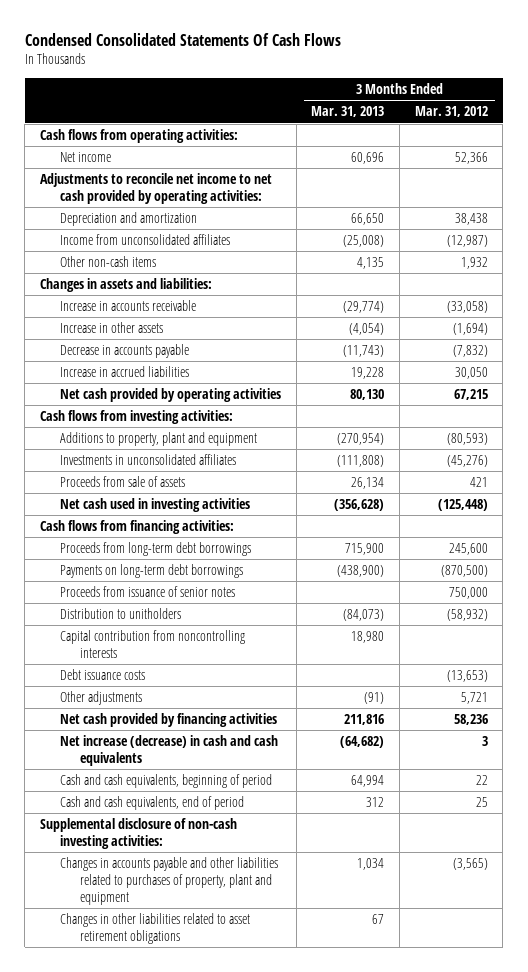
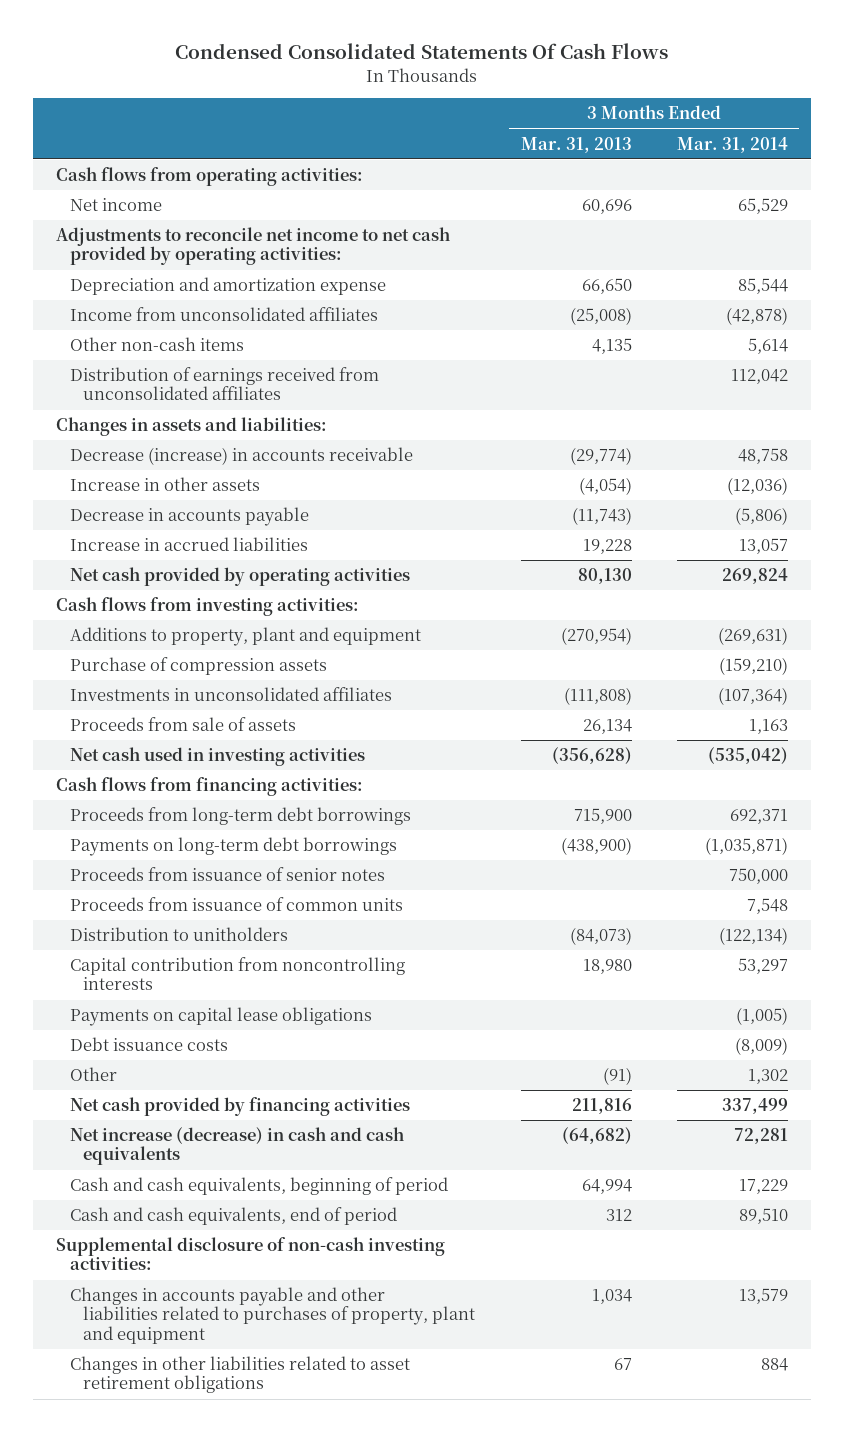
[414,106,488,118] Mar. 31, 2012 -> none
none -> [676,136,788,153] Mar. 31, 2014
[59,211,197,226] Depreciation and amortization -> [69,277,386,296] Depreciation and amortization expense
none -> [69,367,379,401] Distribution of earnings received from unconsolidated affiliates
[59,299,196,311] Increase in accounts receivable -> [69,447,413,466] Decrease (increase) in accounts receivable
none -> [69,657,327,676] Purchase of compression assets
none -> [69,897,403,912] Proceeds from issuance of common units
none -> [69,1007,372,1027] Payments on capital lease obligations
[59,690,142,705] Other adjustments -> [69,1067,117,1082] Other

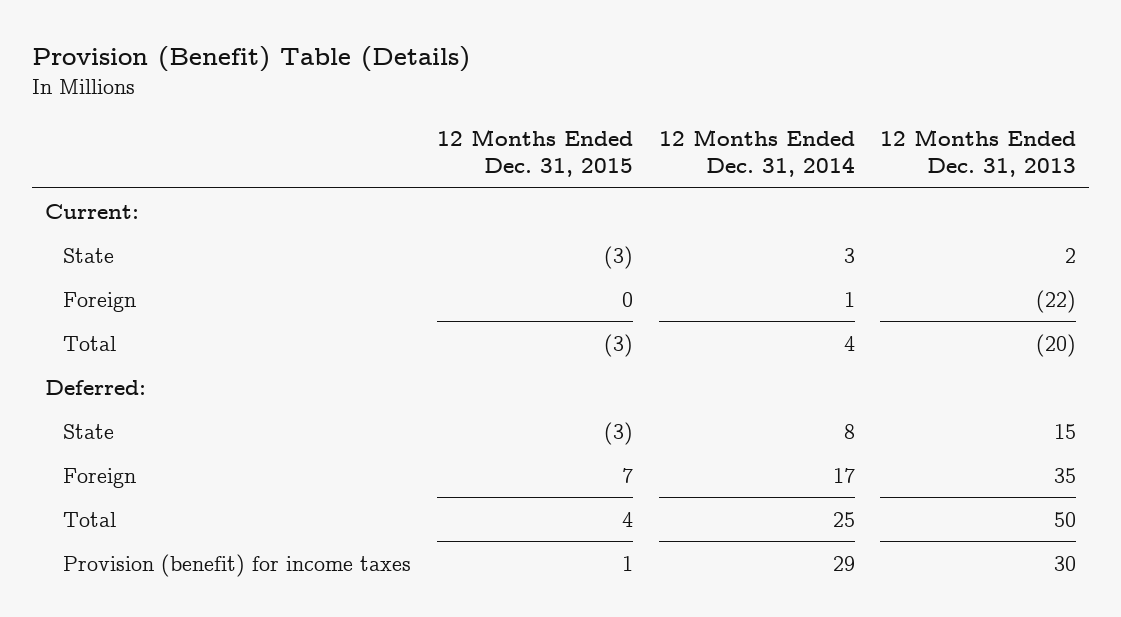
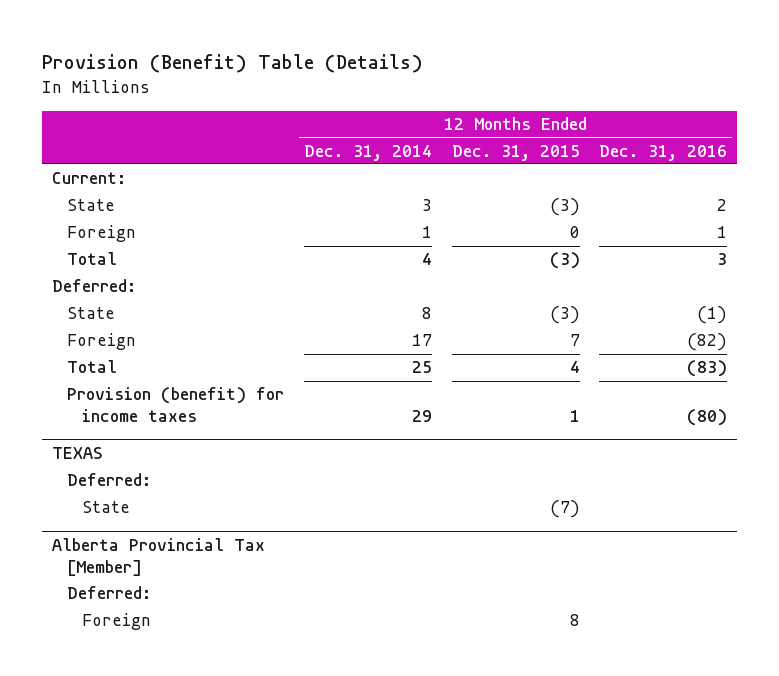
[880,128,1077,178] 12 Months Ended Dec. 31, 2013 -> none
none -> [599,144,728,161] Dec. 31, 2016
none -> [51,447,103,460] TEXAS
none -> [66,473,151,487] Deferred:
none -> [82,501,131,514] State
none -> [51,538,265,576] Alberta Provincial Tax [Member]
none -> [66,586,151,600] Deferred:
none -> [82,613,152,631] Foreign

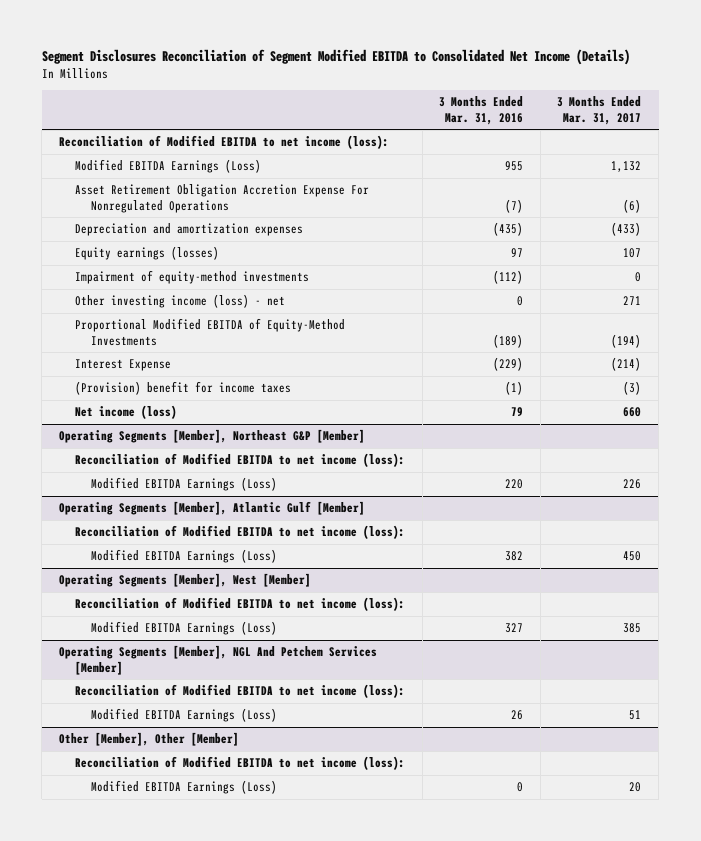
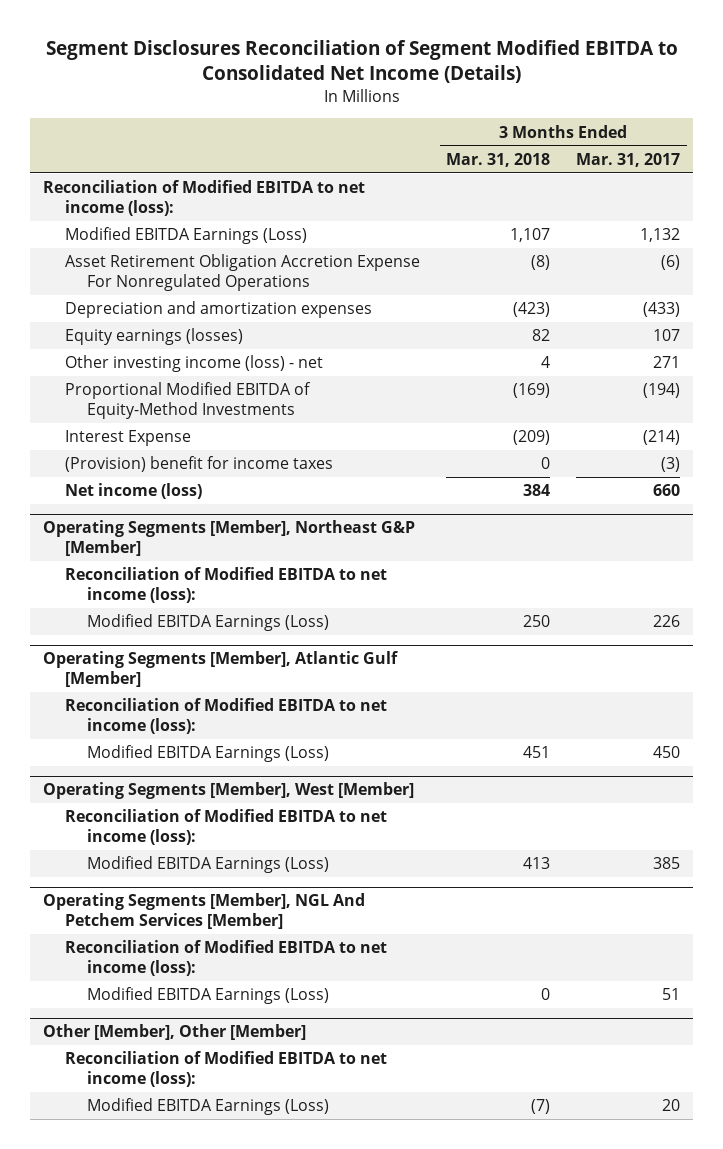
[439,96,524,125] 3 Months Ended Mar. 31, 2016 -> none
none -> [446,153,551,168] Mar. 31, 2018
[75,270,310,285] Impairment of equity-method investments -> none

